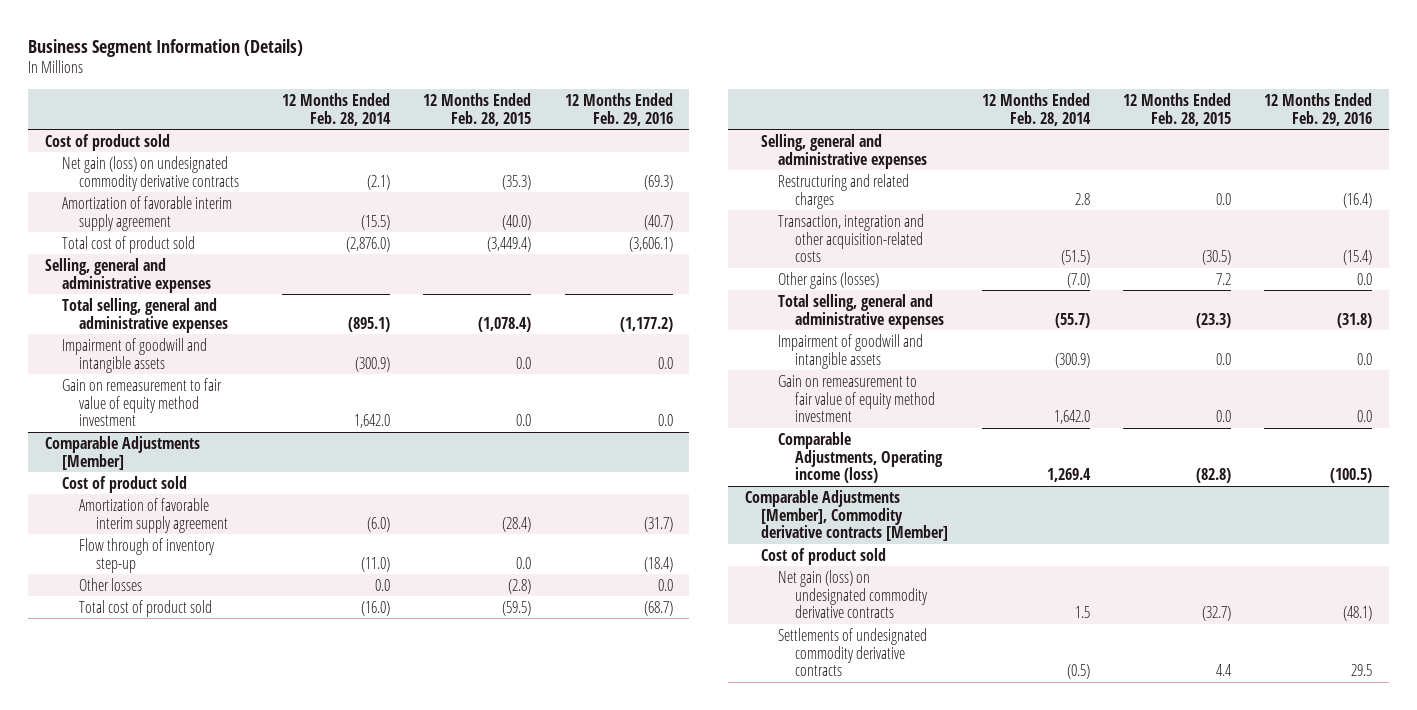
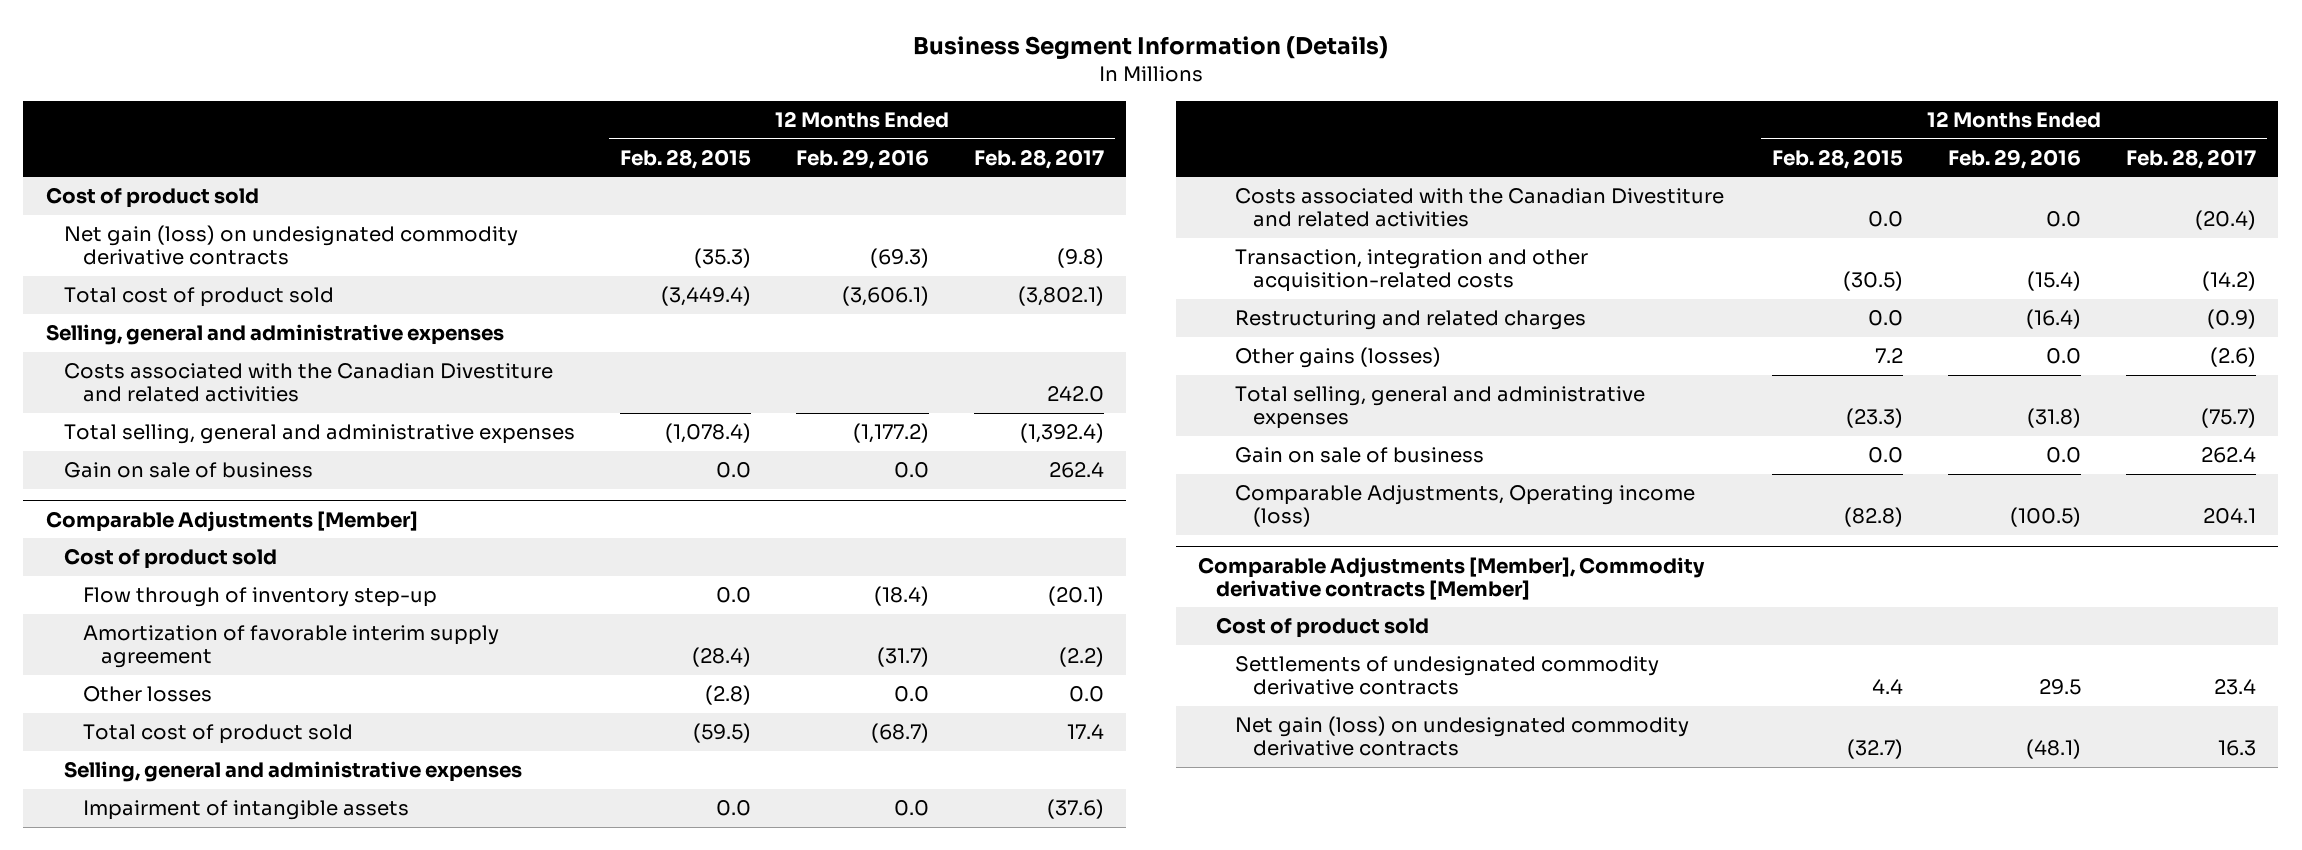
[282,92,392,126] 12 Months Ended Feb. 28, 2014 -> none
none -> [973,148,1104,169] Feb. 28, 2017
[61,195,232,231] Amortization of favorable interim supply agreement -> none
none -> [64,363,554,403] Costs associated with the Canadian Divestiture and related activities
[61,337,207,373] Impairment of goodwill and intangible assets -> none
[61,377,222,427] Gain on remeasurement to fair value of equity method investment -> none
none -> [64,462,314,479] Gain on sale of business
[78,497,228,533] Amortization of favorable interim supply agreement -> [82,625,499,669] Amortization of favorable interim supply agreement
none -> [82,800,409,821] Impairment of intangible assets
none -> [1234,188,1724,228] Costs associated with the Canadian Divestiture and related activities
[778,173,910,209] Restructuring and related charges -> [1234,310,1586,331] Restructuring and related charges
[778,333,924,369] Impairment of goodwill and intangible assets -> none
[778,374,936,423] Gain on remeasurement to fair value of equity method investment -> none
none -> [1234,447,1484,464] Gain on sale of business
[778,569,929,619] Net gain (loss) on undesignated commodity derivative contracts -> [1234,716,1689,757] Net gain (loss) on undesignated commodity derivative contracts

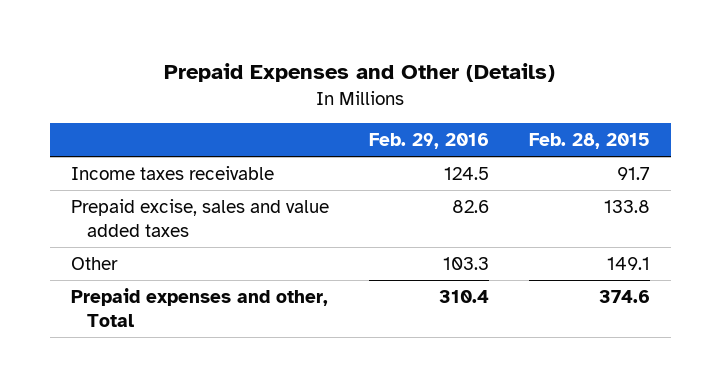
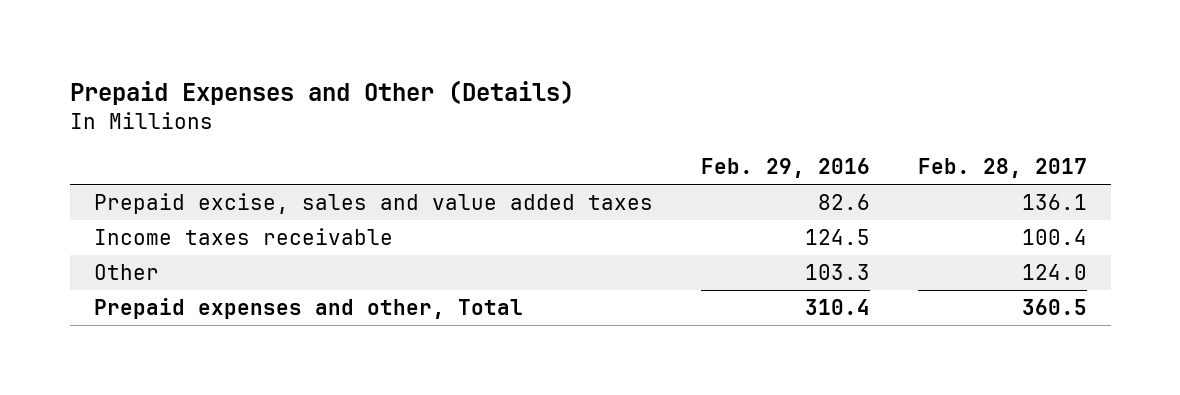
[529,133,651,150] Feb. 28, 2015 -> none
none -> [917,158,1087,179] Feb. 28, 2017
[70,165,274,180] Income taxes receivable -> [93,227,393,245] Income taxes receivable

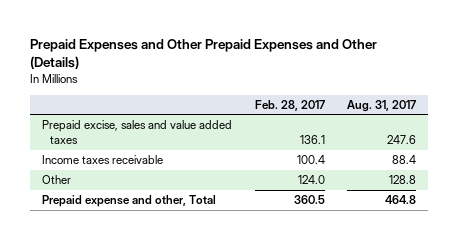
[69,80,574,106] Prepaid Expenses and Other (Details) -> [30,38,378,69] Prepaid Expenses and Other Prepaid Expenses and Other (Details)
[700,158,870,179] Feb. 29, 2016 -> none
none -> [347,99,417,112] Aug. 31, 2017
[93,297,523,319] Prepaid expenses and other, Total -> [41,195,216,208] Prepaid expense and other, Total

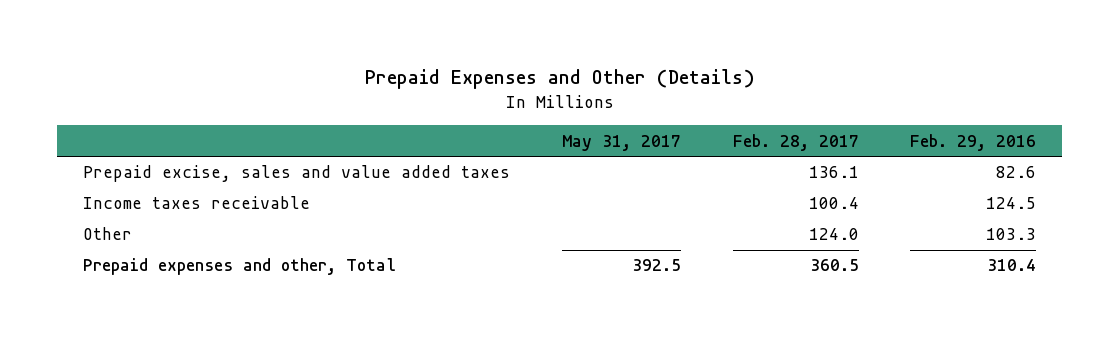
[30,38,378,69] Prepaid Expenses and Other Prepaid Expenses and Other (Details) -> [364,69,755,90] Prepaid Expenses and Other (Details)
[347,99,417,112] Aug. 31, 2017 -> none
none -> [561,134,681,151] May 31, 2017
none -> [910,133,1037,151] Feb. 29, 2016
[41,195,216,208] Prepaid expense and other, Total -> [83,258,397,276] Prepaid expenses and other, Total

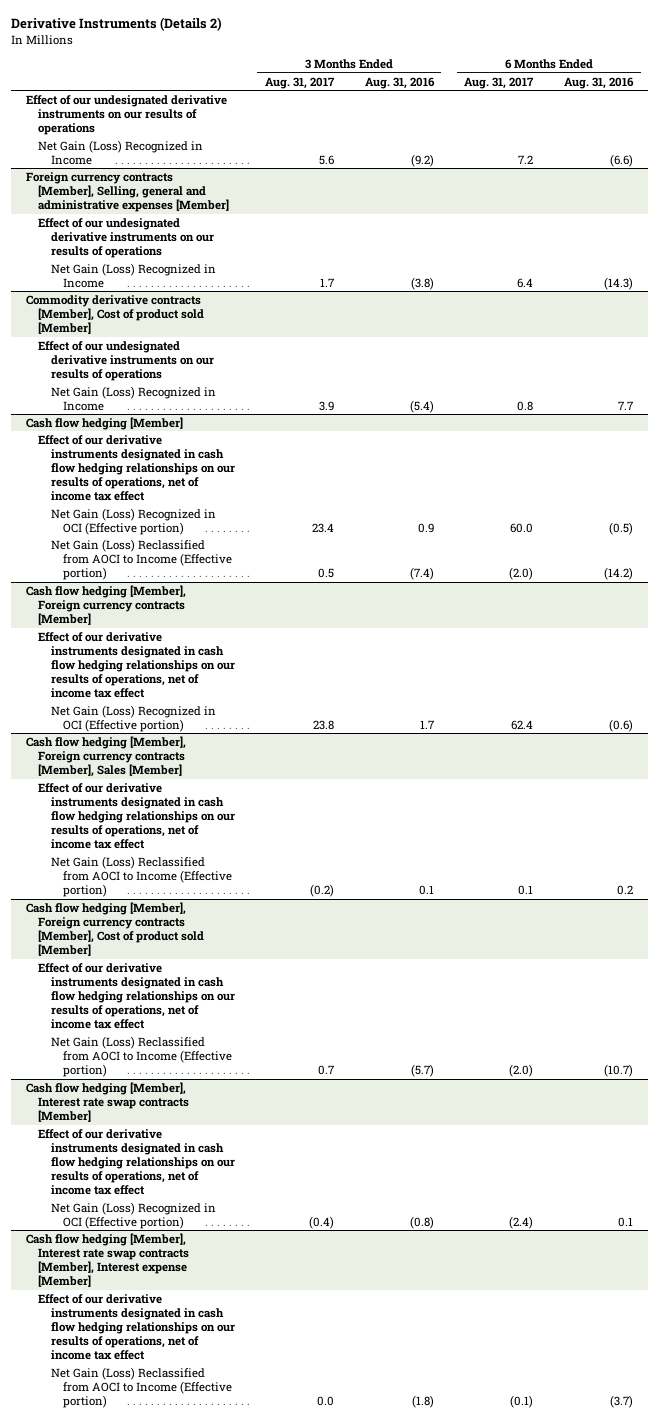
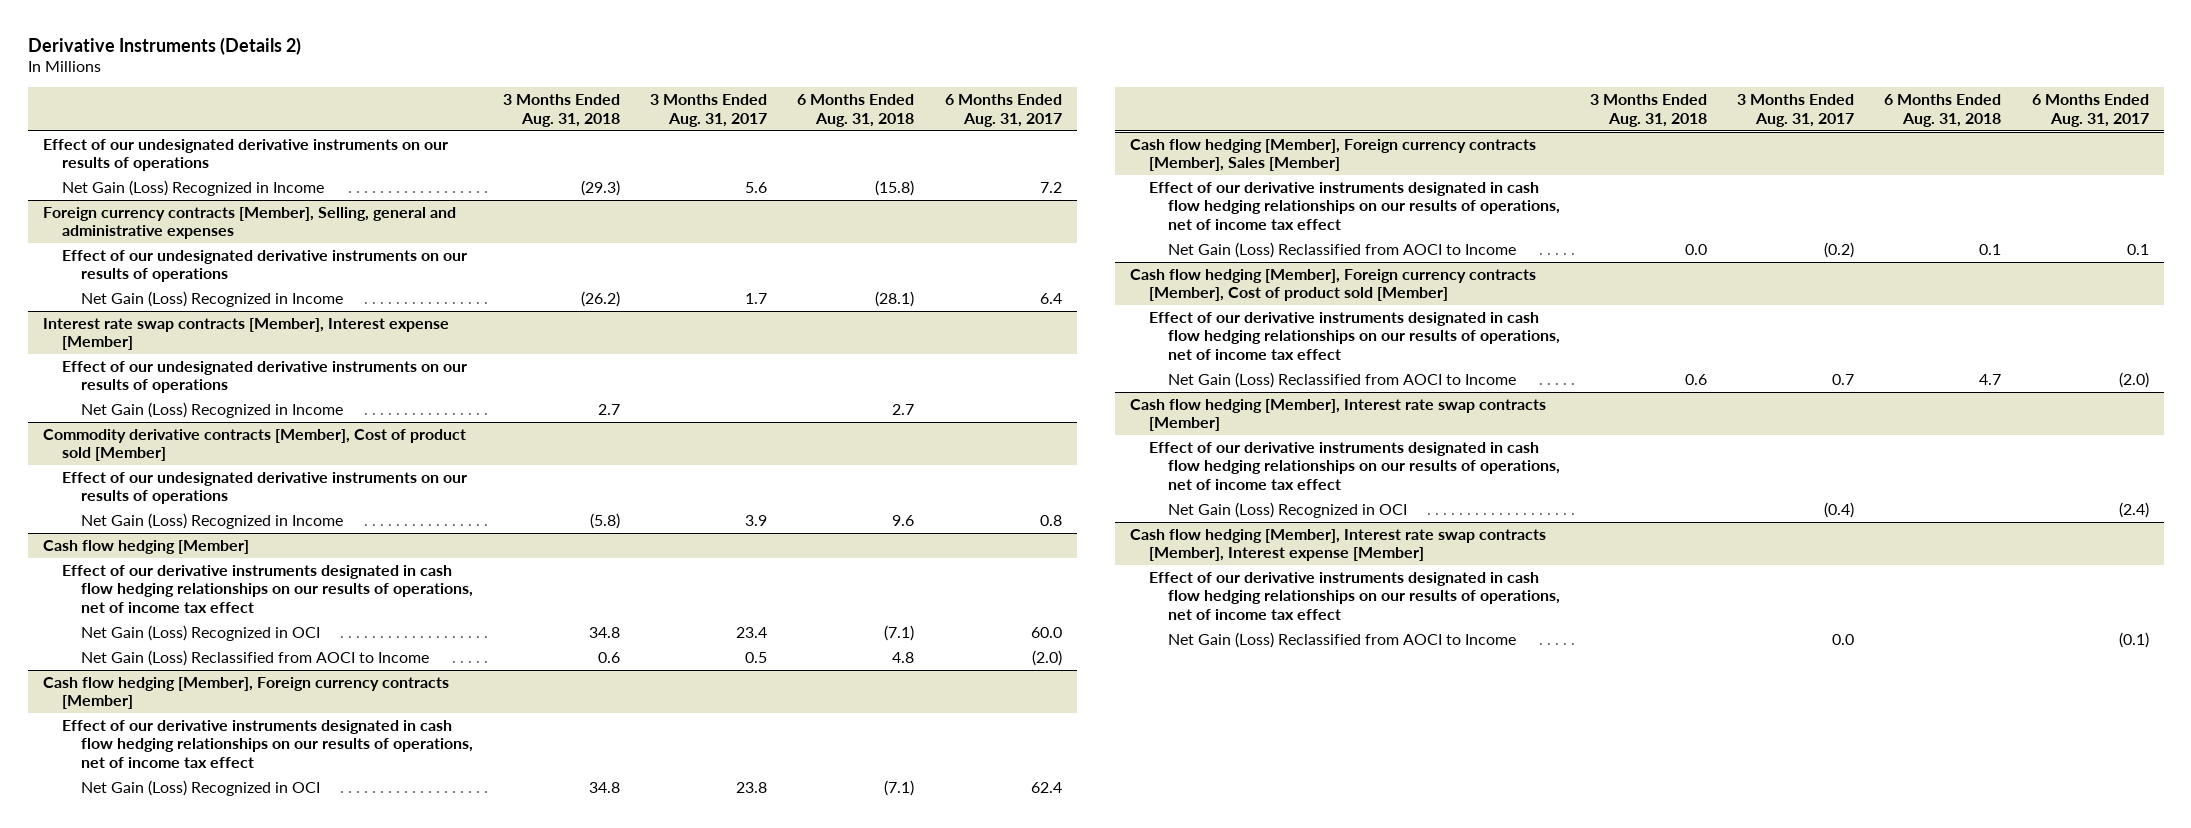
[364,76,435,89] Aug. 31, 2016 -> none
[564,76,635,89] Aug. 31, 2016 -> none
none -> [503,94,621,127] 3 Months Ended Aug. 31, 2018
none -> [797,94,915,127] 6 Months Ended Aug. 31, 2018
[25,171,230,212] Foreign currency contracts [Member], Selling, general and administrative expenses [Member] -> [42,207,456,240] Foreign currency contracts [Member], Selling, general and administrative expenses
none -> [42,318,449,351] Interest rate swap contracts [Member], Interest expense [Member]
none -> [61,361,467,394] Effect of our undesignated derivative instruments on our results of operations
none -> [80,402,343,419] Net Gain (Loss) Recognized in Income
[50,507,216,535] Net Gain (Loss) Recognized in OCI (Effective portion) -> [80,625,320,642] Net Gain (Loss) Recognized in OCI
[50,538,232,580] Net Gain (Loss) Reclassified from AOCI to Income (Effective portion) -> [80,650,429,667] Net Gain (Loss) Reclassified from AOCI to Income
[50,704,216,732] Net Gain (Loss) Recognized in OCI (Effective portion) -> [80,780,320,797] Net Gain (Loss) Recognized in OCI
[50,855,232,897] Net Gain (Loss) Reclassified from AOCI to Income (Effective portion) -> [1167,242,1516,259] Net Gain (Loss) Reclassified from AOCI to Income
[50,1035,232,1077] Net Gain (Loss) Reclassified from AOCI to Income (Effective portion) -> [1167,372,1516,389] Net Gain (Loss) Reclassified from AOCI to Income
[50,1201,216,1229] Net Gain (Loss) Recognized in OCI (Effective portion) -> [1167,502,1407,519] Net Gain (Loss) Recognized in OCI
[50,1366,232,1408] Net Gain (Loss) Reclassified from AOCI to Income (Effective portion) -> [1167,632,1516,649] Net Gain (Loss) Reclassified from AOCI to Income

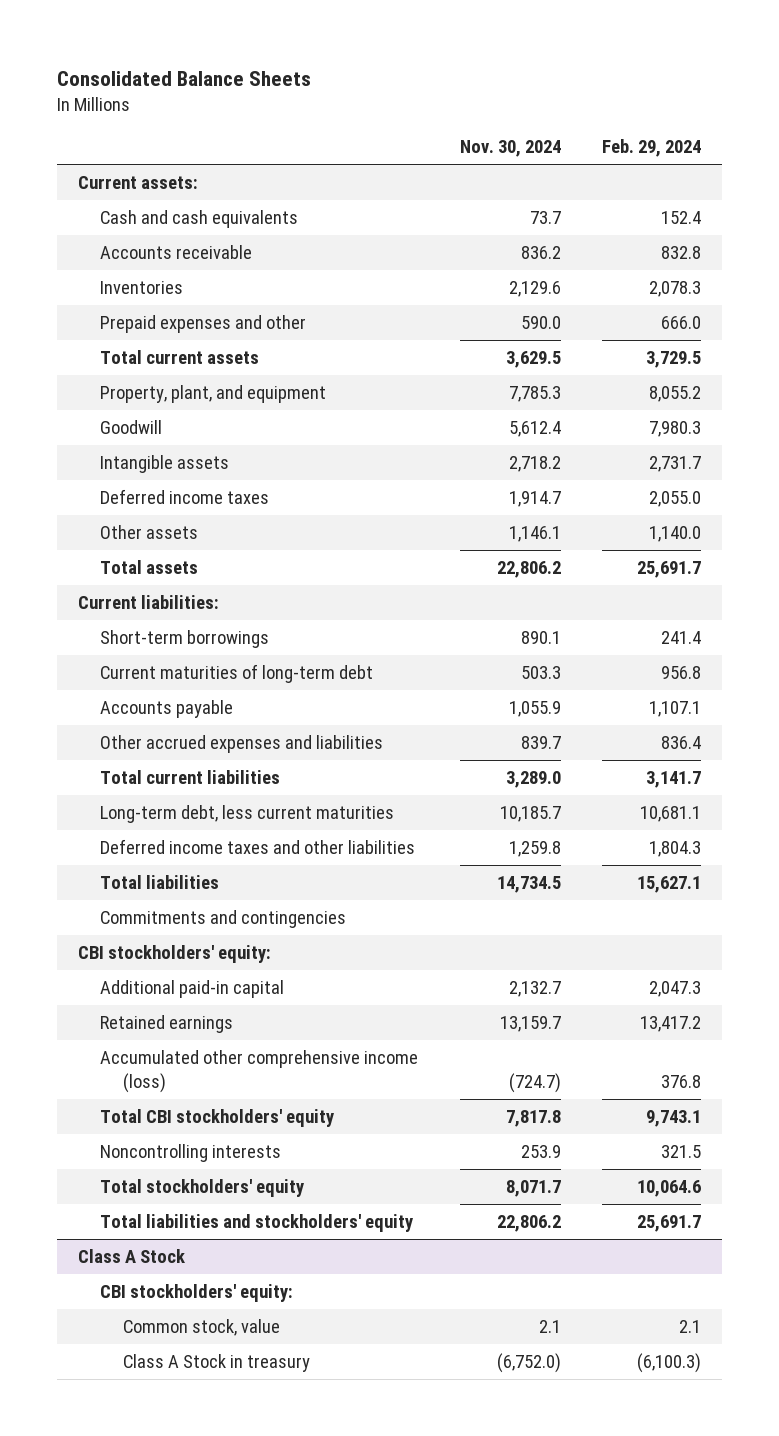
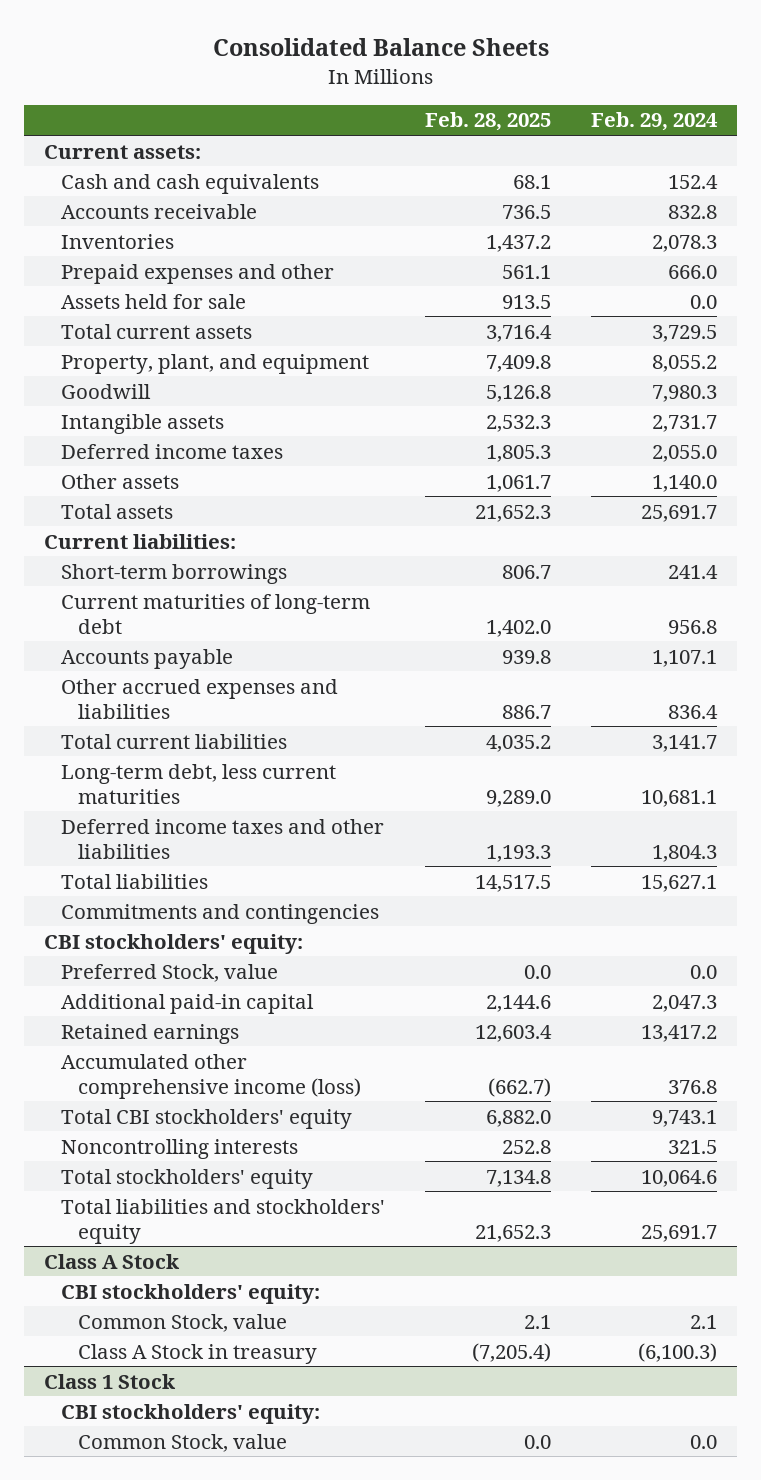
[459,140,561,158] Nov. 30, 2024 -> none
none -> [424,112,551,132] Feb. 28, 2025
none -> [60,293,246,309] Assets held for sale
none -> [60,963,278,982] Preferred Stock, value
[122,1319,280,1337] Common stock, value -> [77,1313,287,1332] Common Stock, value
none -> [44,1373,177,1389] Class 1 Stock
none -> [60,1403,320,1424] CBI stockholders' equity:
none -> [77,1433,287,1452] Common Stock, value

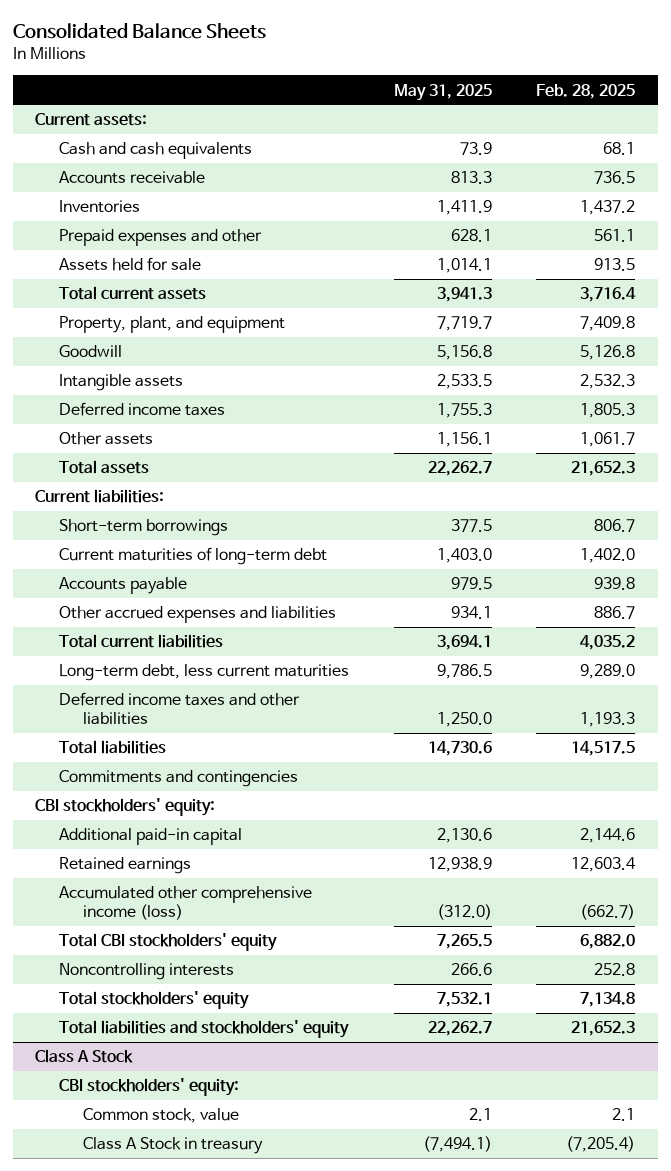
[590,112,718,132] Feb. 29, 2024 -> none
none -> [393,83,492,101] May 31, 2025
[60,963,278,982] Preferred Stock, value -> none
[77,1313,287,1332] Common Stock, value -> [82,1108,239,1124] Common stock, value
[44,1373,177,1389] Class 1 Stock -> none
[60,1403,320,1424] CBI stockholders' equity: -> none
[77,1433,287,1452] Common Stock, value -> none

